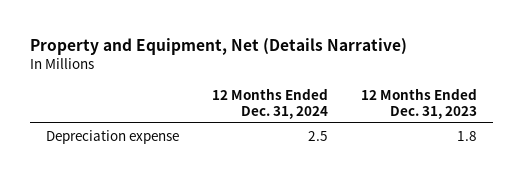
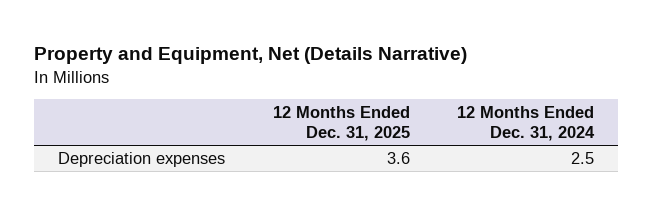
[360,87,477,119] 12 Months Ended Dec. 31, 2023 -> none
none -> [272,105,410,142] 12 Months Ended Dec. 31, 2025
[46,129,180,144] Depreciation expense -> [57,152,225,168] Depreciation expenses

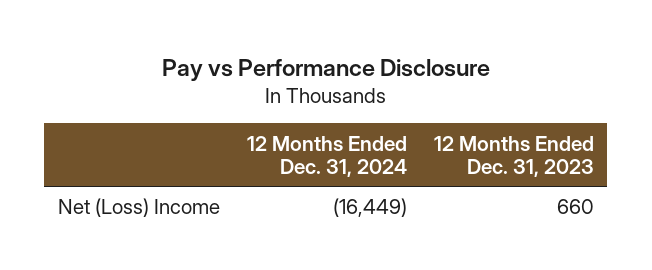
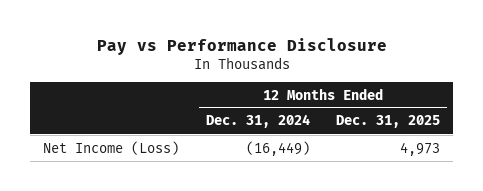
[433,135,594,177] 12 Months Ended Dec. 31, 2023 -> none
none -> [336,115,441,129] Dec. 31, 2025
[57,198,220,218] Net (Loss) Income -> [42,140,179,155] Net Income (Loss)

